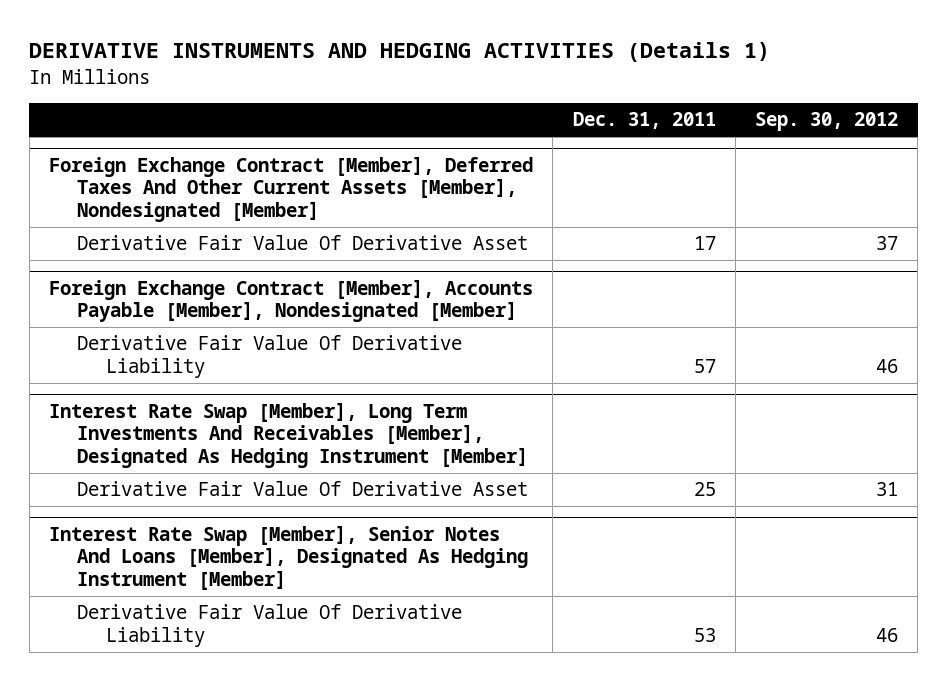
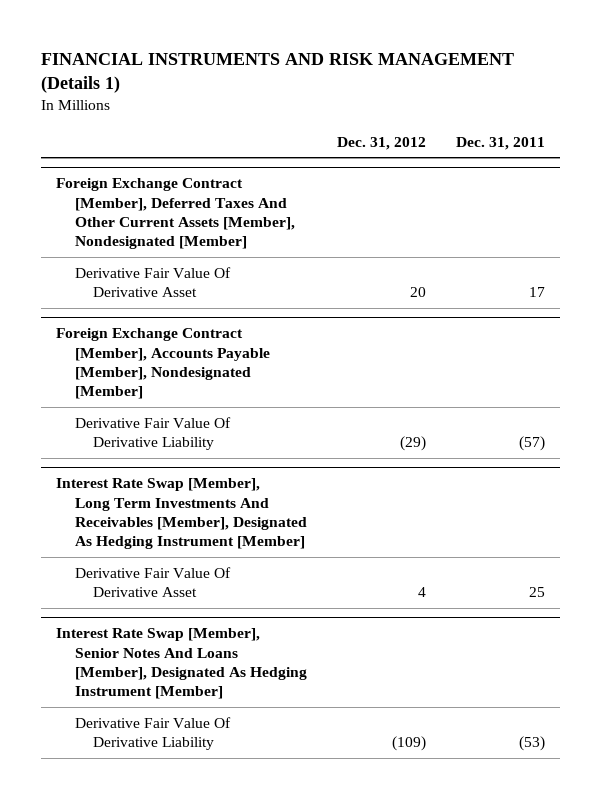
[29,42,771,63] DERIVATIVE INSTRUMENTS AND HEDGING ACTIVITIES (Details 1) -> [40,52,514,94] FINANCIAL INSTRUMENTS AND RISK MANAGEMENT (Details 1)
[755,112,899,132] Sep. 30, 2012 -> none
none -> [336,136,426,150] Dec. 31, 2012
[693,359,716,374] 57 -> [518,436,545,452] (57)
[693,628,716,643] 53 -> [518,736,545,752] (53)

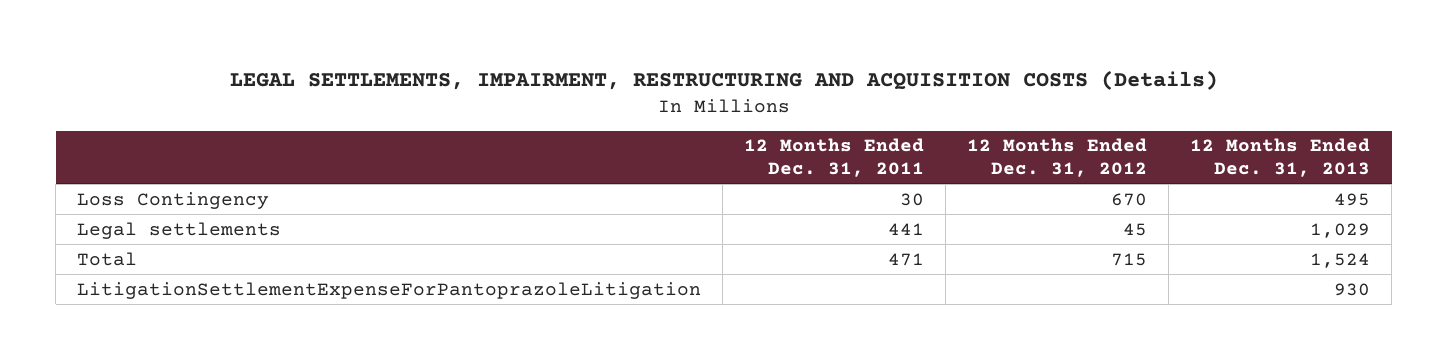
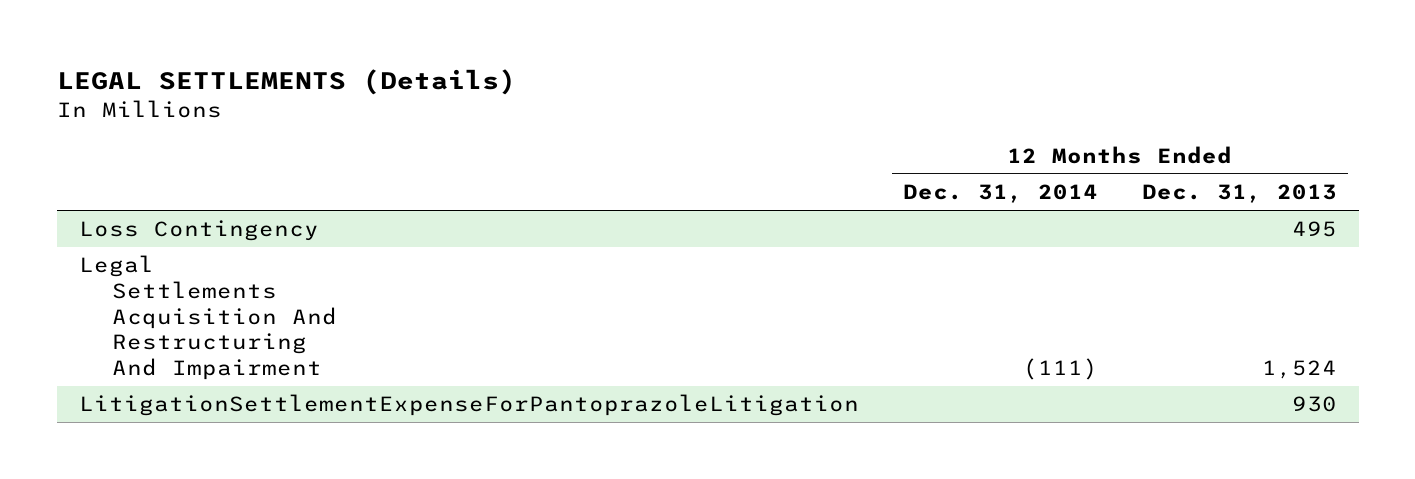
[229,69,1218,90] LEGAL SETTLEMENTS, IMPAIRMENT, RESTRUCTURING AND ACQUISITION COSTS (Details) -> [56,68,516,95] LEGAL SETTLEMENTS (Details)
[744,138,925,178] 12 Months Ended Dec. 31, 2011 -> none
[967,138,1148,178] 12 Months Ended Dec. 31, 2012 -> none
none -> [902,184,1098,204] Dec. 31, 2014
[77,221,282,239] Legal settlements -> none
[77,251,138,266] Total -> [78,255,337,380] Legal Settlements Acquisition And Restructuring And Impairment

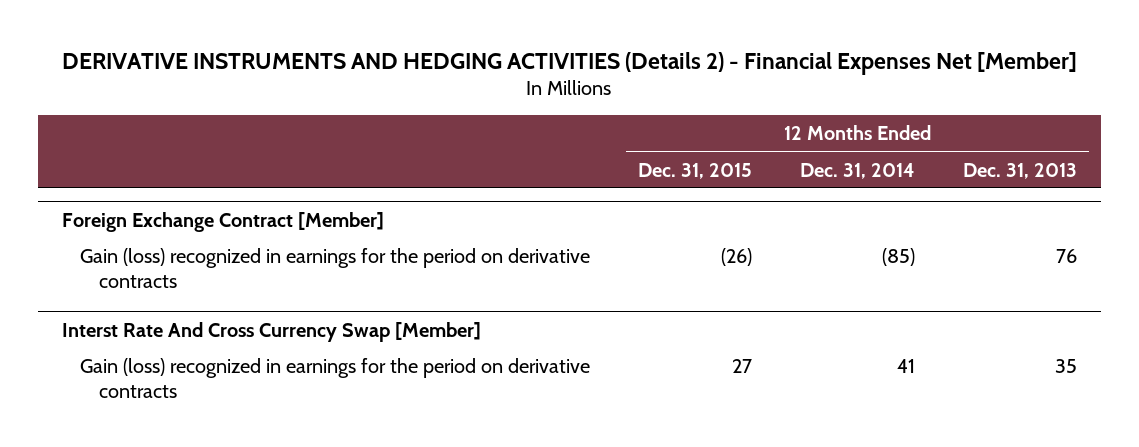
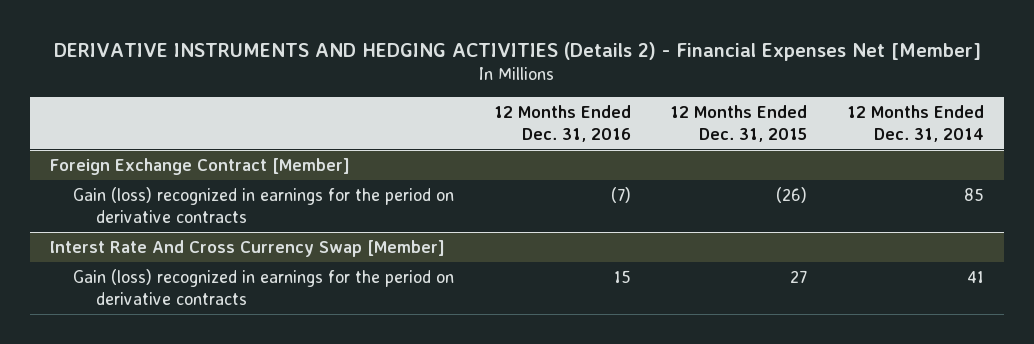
[962,162,1077,179] Dec. 31, 2013 -> none
none -> [493,105,631,142] 12 Months Ended Dec. 31, 2016
[882,248,916,267] (85) -> [963,187,984,201] 85

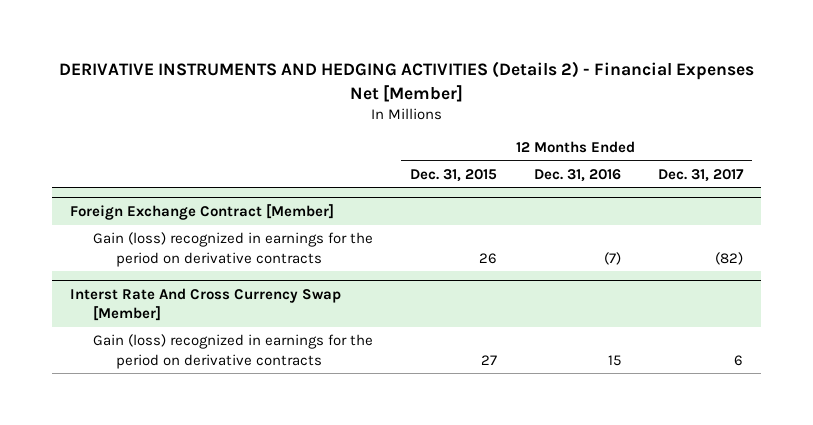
[846,105,984,142] 12 Months Ended Dec. 31, 2014 -> none
none -> [657,168,744,182] Dec. 31, 2017
[776,186,808,203] (26) -> [478,252,497,264] 26

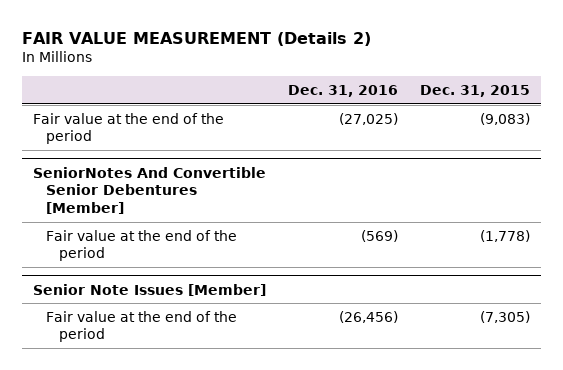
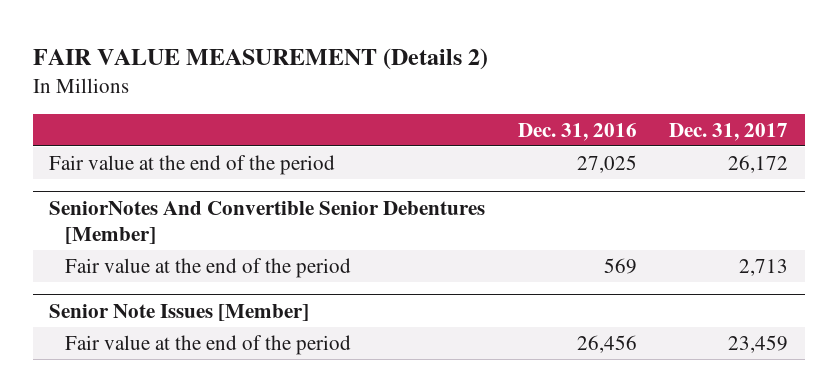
[420,85,531,98] Dec. 31, 2015 -> none
none -> [669,122,789,141] Dec. 31, 2017
[339,112,399,125] (27,025) -> [576,154,637,173] 27,025
[361,229,399,242] (569) -> [603,257,637,274] 569
[339,310,399,323] (26,456) -> [576,334,637,353] 26,456

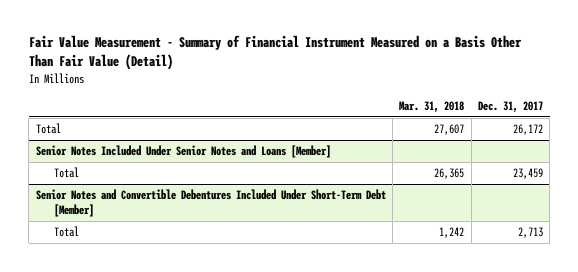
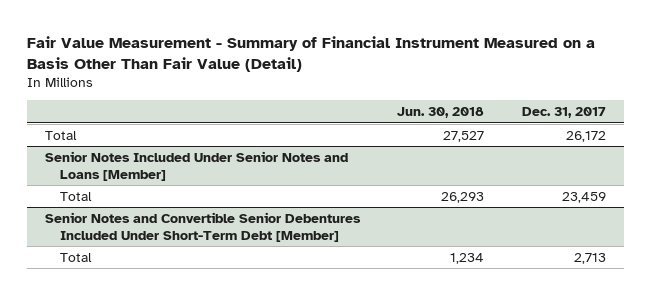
[399,100,465,113] Mar. 31, 2018 -> none
none -> [397,107,485,119] Jun. 30, 2018
[35,189,386,217] Senior Notes and Convertible Debentures Included Under Short-Term Debt [Member] -> [45,211,362,242] Senior Notes and Convertible Senior Debentures Included Under Short-Term Debt [Member]

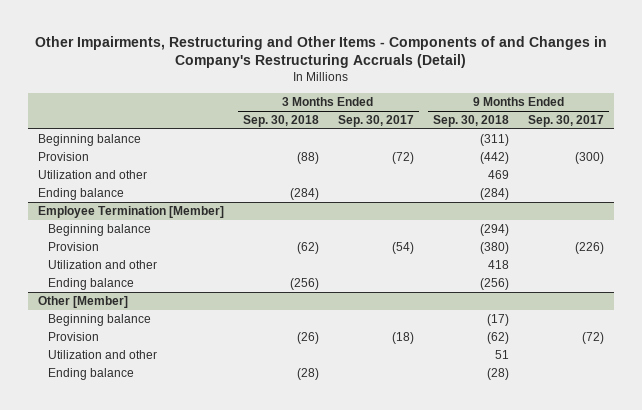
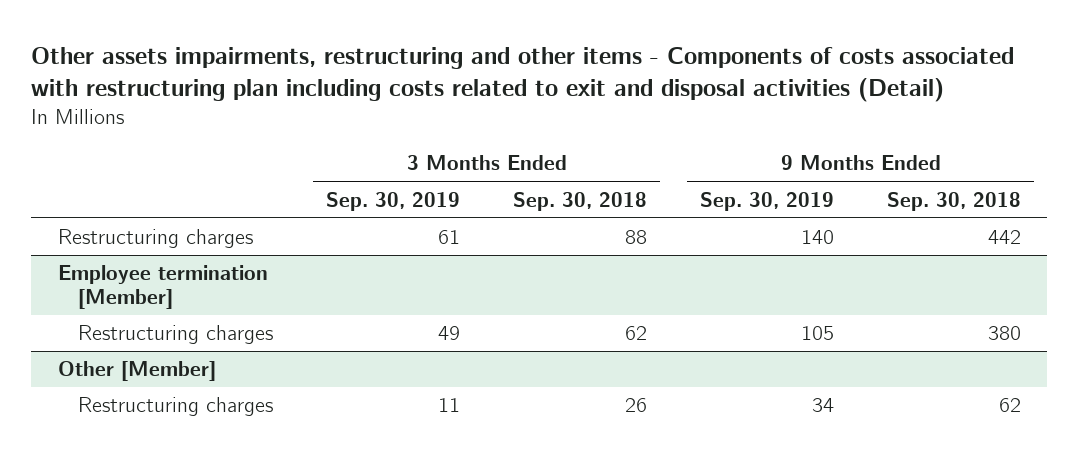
[35,35,608,69] Other Impairments, Restructuring and Other Items - Components of and Changes in Company's Restructuring Accruals (Detail) -> [31,46,1015,102] Other assets impairments, restructuring and other items - Components of costs associated with restructuring plan including costs related to exit and disposal activities (Detail)
[338,115,415,128] Sep. 30, 2017 -> none
[528,115,605,128] Sep. 30, 2017 -> none
none -> [326,191,461,211] Sep. 30, 2019
none -> [700,191,835,211] Sep. 30, 2019
[37,133,141,146] Beginning balance -> none
[37,151,89,161] Provision -> none
[37,169,147,179] Utilization and other -> none
[37,187,124,200] Ending balance -> none
[48,223,152,236] Beginning balance -> none
[48,241,100,251] Provision -> none
[48,259,158,269] Utilization and other -> none
[48,277,135,290] Ending balance -> none
none -> [57,229,253,249] Restructuring charges
[37,205,224,218] Employee Termination [Member] -> [57,265,268,310] Employee termination [Member]
none -> [78,325,274,345] Restructuring charges
[48,313,152,326] Beginning balance -> none
[48,331,100,341] Provision -> none
[48,349,158,359] Utilization and other -> none
[48,367,135,380] Ending balance -> none
none -> [78,397,274,417] Restructuring charges

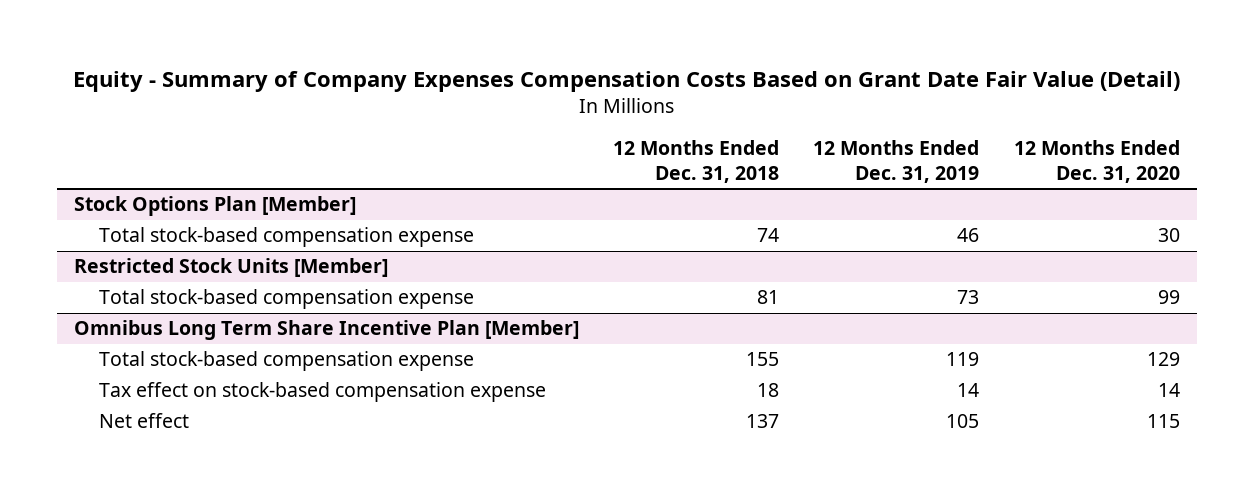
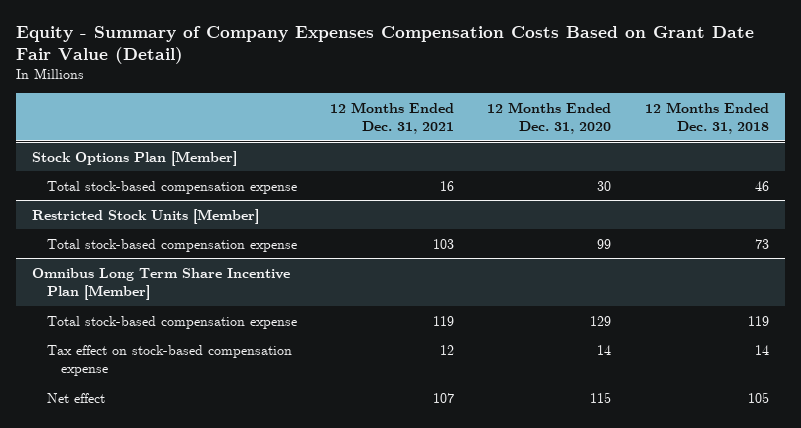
[813,139,980,183] 12 Months Ended Dec. 31, 2019 -> none
none -> [330,101,455,134] 12 Months Ended Dec. 31, 2021
[757,228,780,243] 74 -> [754,180,769,191] 46
[757,290,780,305] 81 -> [754,238,769,249] 73
[746,352,780,367] 155 -> [747,315,769,326] 119
[757,383,780,398] 18 -> [754,344,769,355] 14
[746,414,780,429] 137 -> [747,391,769,403] 105

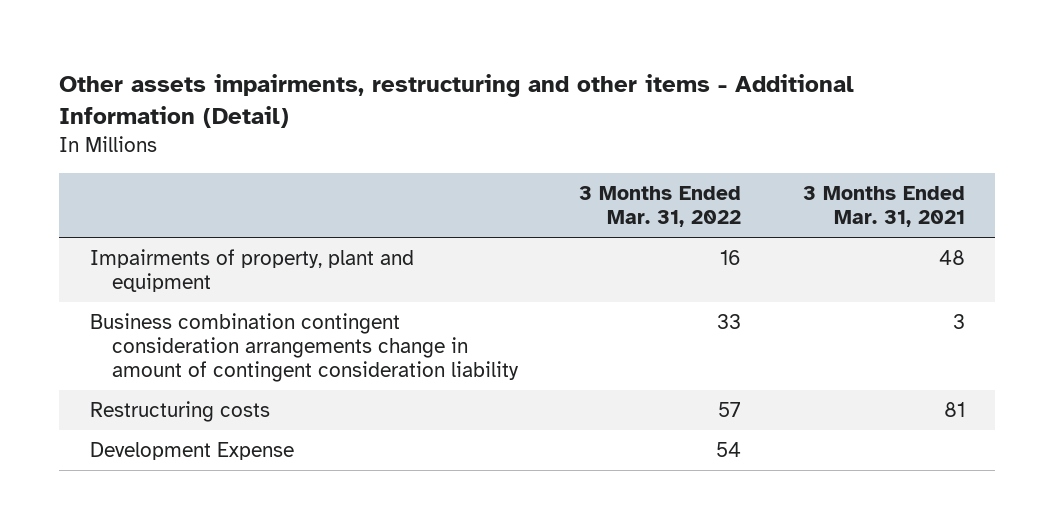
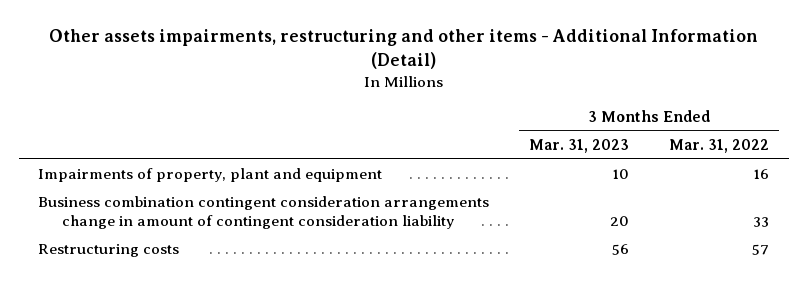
[802,186,965,228] 3 Months Ended Mar. 31, 2021 -> none
none -> [529,139,630,154] Mar. 31, 2023
[89,442,294,461] Development Expense -> none

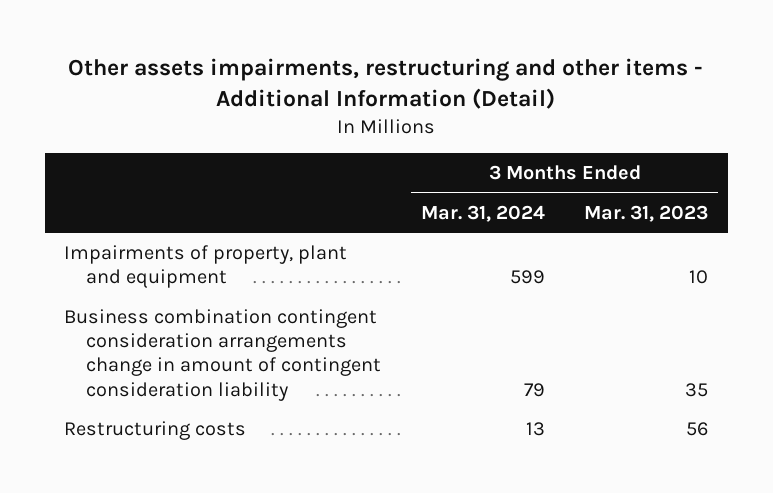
[669,139,770,154] Mar. 31, 2022 -> none
none -> [420,204,545,222] Mar. 31, 2024
[610,216,630,227] 20 -> [685,382,709,397] 35

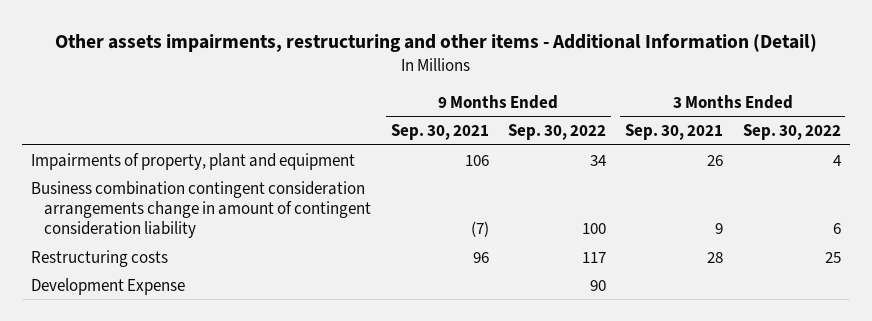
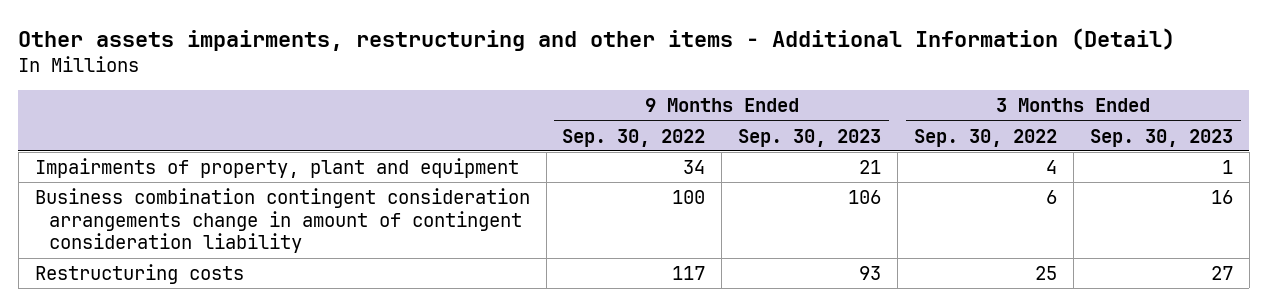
[390,124,489,141] Sep. 30, 2021 -> none
[625,124,724,141] Sep. 30, 2021 -> none
none -> [738,128,882,147] Sep. 30, 2023
none -> [1089,128,1233,147] Sep. 30, 2023
[31,277,186,295] Development Expense -> none

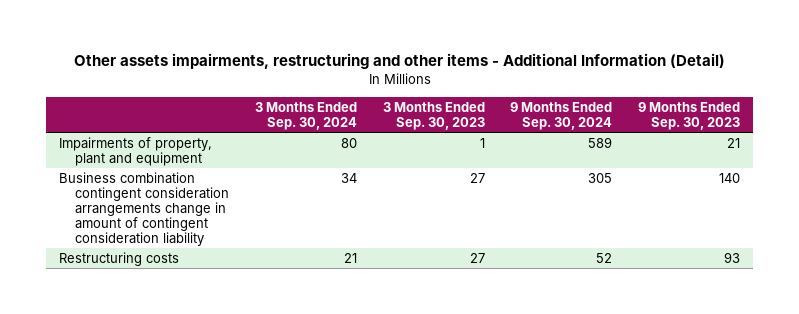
[562,128,706,147] Sep. 30, 2022 -> none
[914,128,1058,147] Sep. 30, 2022 -> none
none -> [254,101,357,131] 3 Months Ended Sep. 30, 2024
none -> [510,101,613,131] 9 Months Ended Sep. 30, 2024
[848,189,882,204] 106 -> [719,172,741,183] 140
[1210,189,1233,204] 16 -> [469,172,485,183] 27

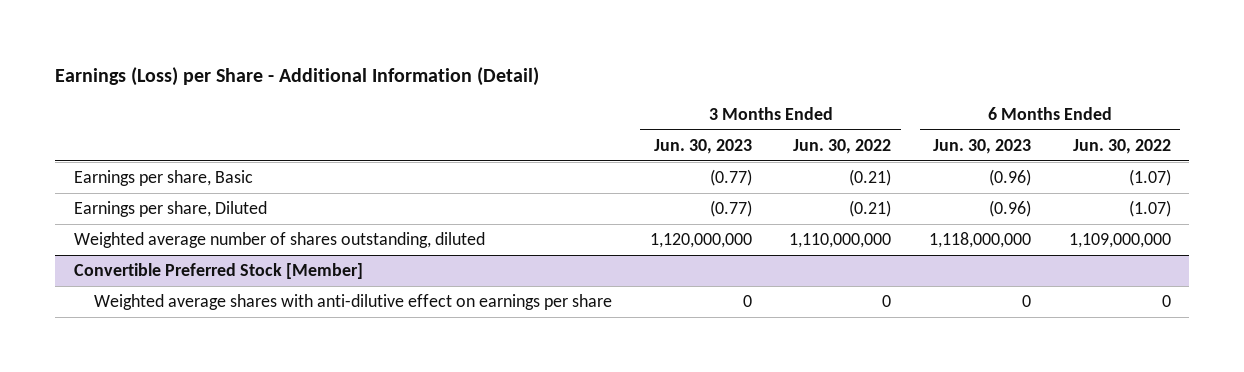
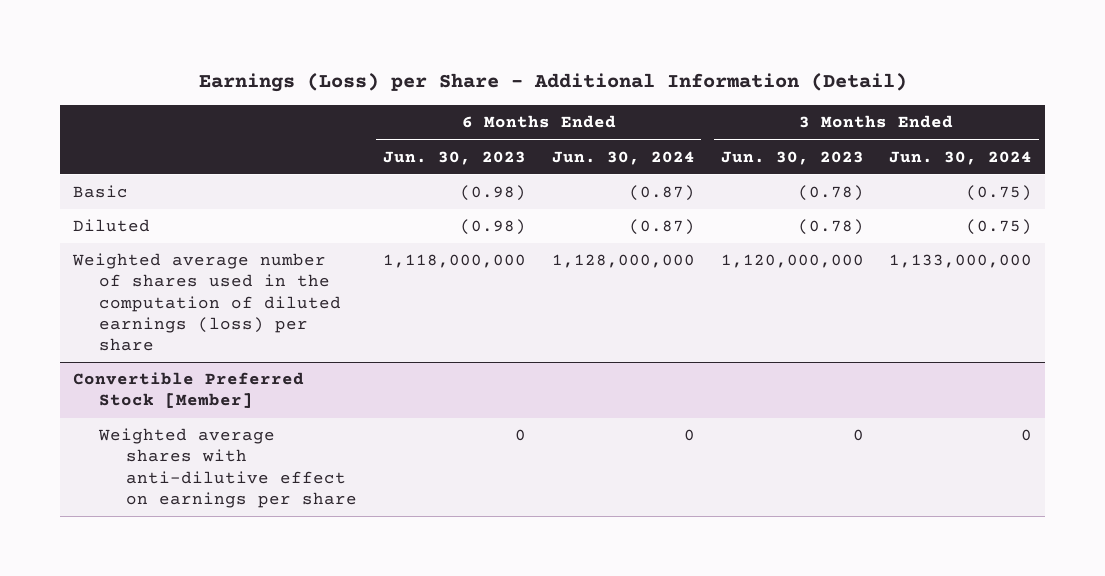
[793,138,892,154] Jun. 30, 2022 -> none
[1072,138,1171,154] Jun. 30, 2022 -> none
none -> [551,150,695,165] Jun. 30, 2024
none -> [889,150,1033,165] Jun. 30, 2024
[73,170,253,187] Earnings per share, Basic -> [72,185,128,199] Basic
[709,169,752,187] (0.77) -> [797,185,864,202] (0.78)
[988,169,1031,187] (0.96) -> [459,185,526,202] (0.98)
[73,201,267,218] Earnings per share, Diluted -> [72,219,150,233] Diluted
[709,200,752,218] (0.77) -> [797,219,864,236] (0.78)
[988,200,1031,218] (0.96) -> [459,219,526,236] (0.98)
[73,232,485,249] Weighted average number of shares outstanding, diluted -> [71,253,342,351] Weighted average number of shares used in the computation of diluted earnings (loss) per share

